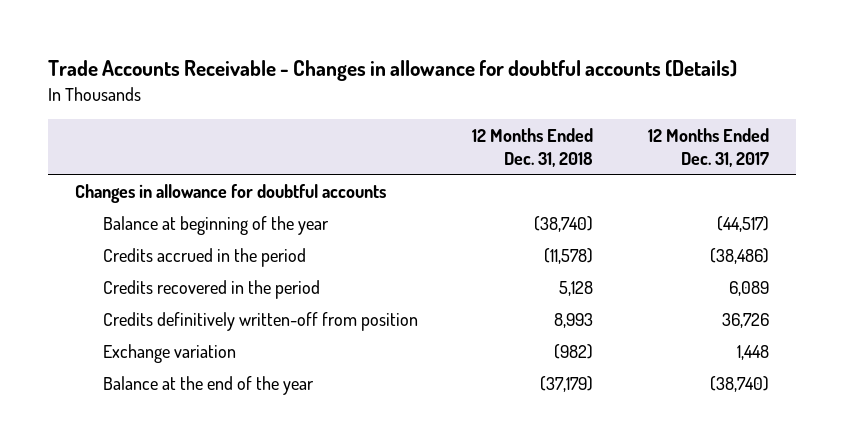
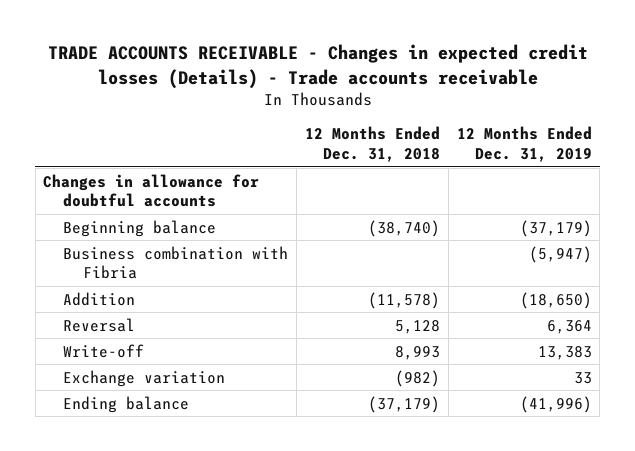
[47,59,737,81] Trade Accounts Receivable - Changes in allowance for doubtful accounts (Details) -> [47,44,588,89] TRADE ACCOUNTS RECEIVABLE - Changes in expected credit losses (Details) - Trade accounts receivable
[647,127,769,167] 12 Months Ended Dec. 31, 2017 -> none
none -> [456,126,592,163] 12 Months Ended Dec. 31, 2019
[102,215,329,235] Balance at beginning of the year -> [63,219,217,237] Beginning balance
none -> [63,245,289,280] Business combination with Fibria
[102,247,306,267] Credits accrued in the period -> [63,291,136,306] Addition
[102,279,320,299] Credits recovered in the period -> [63,317,136,332] Reversal
[102,311,418,331] Credits definitively written-off from position -> [63,343,145,358] Write-off
[102,375,314,395] Balance at the end of the year -> [63,395,190,413] Ending balance

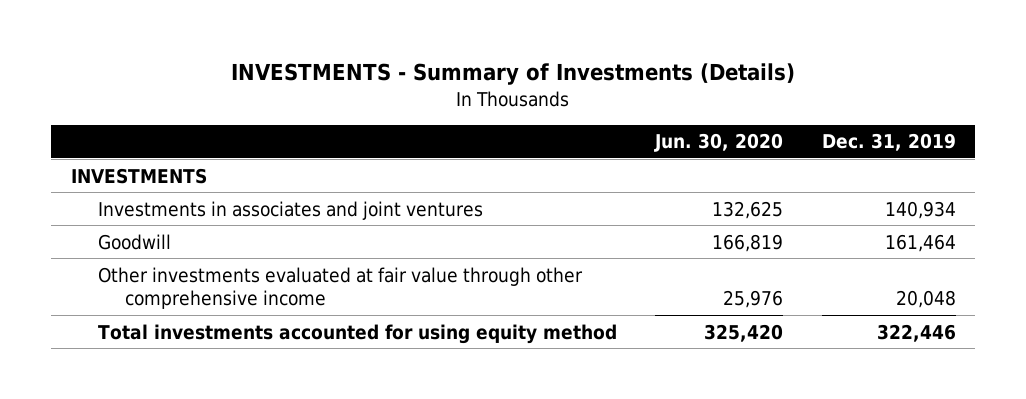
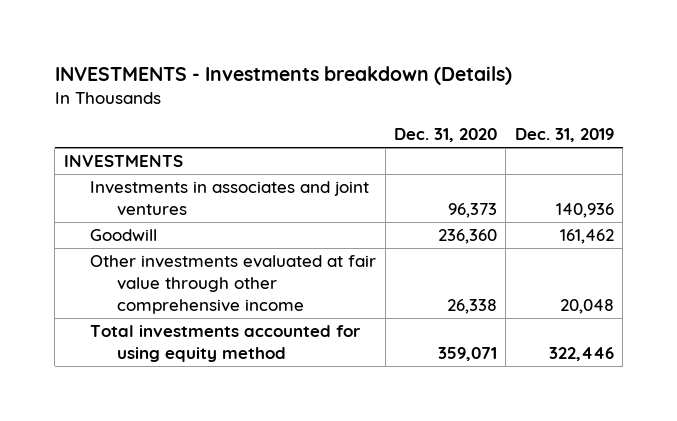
[231,63,796,86] INVESTMENTS - Summary of Investments (Details) -> [54,66,512,86] INVESTMENTS - Investments breakdown (Details)
[654,133,784,153] Jun. 30, 2020 -> none
none -> [394,128,498,143] Dec. 31, 2020
[884,200,956,219] 140,934 -> [555,203,614,219] 140,936
[884,233,956,252] 161,464 -> [559,229,614,245] 161,462

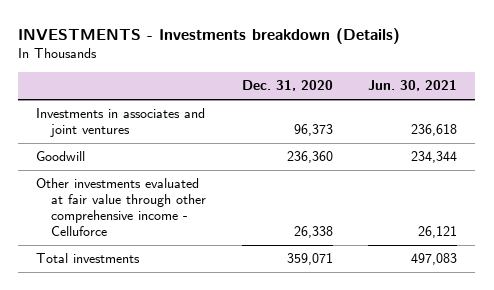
[514,128,614,143] Dec. 31, 2019 -> none
none -> [368,80,458,92] Jun. 30, 2021
[63,155,183,168] INVESTMENTS -> none
[90,255,377,315] Other investments evaluated at fair value through other comprehensive income -> [36,178,207,237] Other investments evaluated at fair value through other comprehensive income - Celluforce
[90,325,362,363] Total investments accounted for using equity method -> [36,253,141,264] Total investments

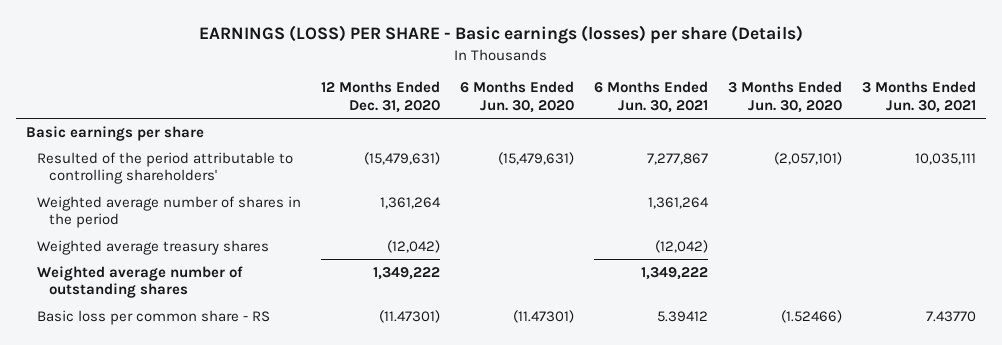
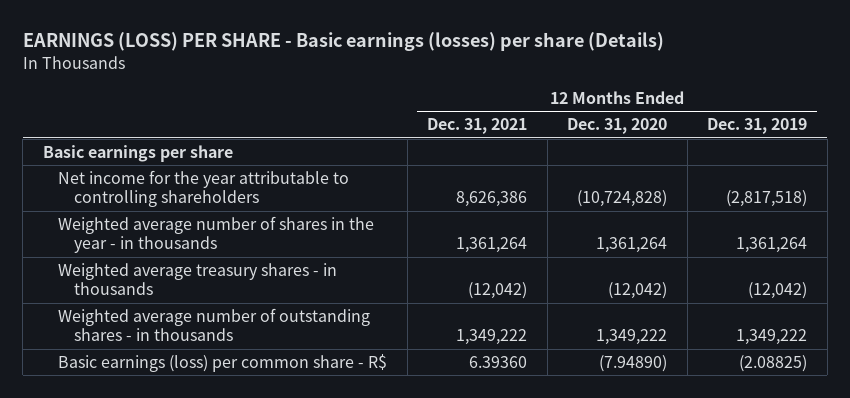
[460,81,575,114] 6 Months Ended Jun. 30, 2020 -> none
[593,81,708,114] 6 Months Ended Jun. 30, 2021 -> none
[727,81,842,114] 3 Months Ended Jun. 30, 2020 -> none
[861,81,976,114] 3 Months Ended Jun. 30, 2021 -> none
none -> [427,118,528,135] Dec. 31, 2021
none -> [707,118,808,135] Dec. 31, 2019
[37,151,294,185] Resulted of the period attributable to controlling shareholders' -> [58,170,350,208] Net income for the year attributable to controlling shareholders
[364,151,441,165] (15,479,631) -> [577,190,668,208] (10,724,828)
[37,195,302,229] Weighted average number of shares in the period -> [58,216,375,254] Weighted average number of shares in the year - in thousands
[37,239,270,255] Weighted average treasury shares -> [58,263,338,296] Weighted average treasury shares - in thousands
[37,265,244,299] Weighted average number of outstanding shares -> [58,308,371,342] Weighted average number of outstanding shares - in thousands
[37,309,271,325] Basic loss per common share - RS -> [58,354,388,373] Basic earnings (loss) per common share - R$
[379,309,441,323] (11.47301) -> [599,355,668,373] (7.94890)

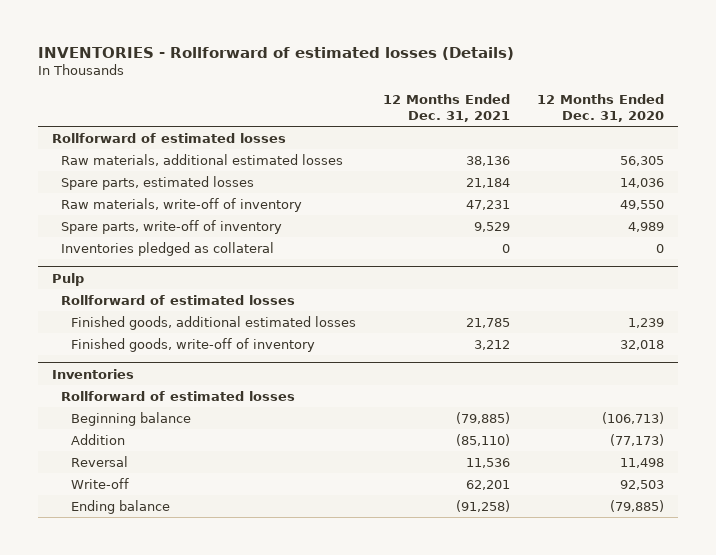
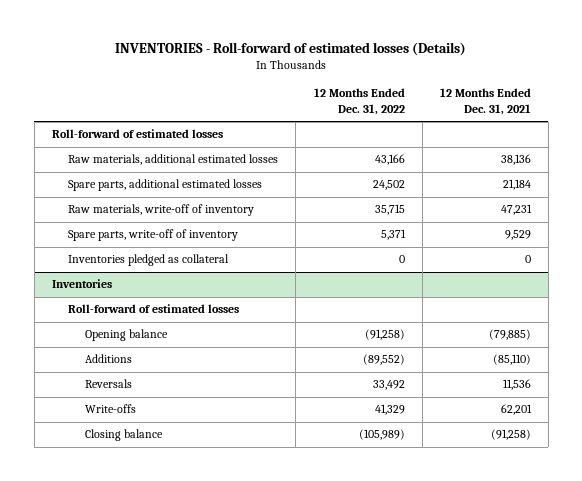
[38,47,515,61] INVENTORIES - Rollforward of estimated losses (Details) -> [115,41,467,56] INVENTORIES - Roll-forward of estimated losses (Details)
[537,94,665,122] 12 Months Ended Dec. 31, 2020 -> none
none -> [313,88,405,115] 12 Months Ended Dec. 31, 2022
[51,132,286,143] Rollforward of estimated losses -> [51,129,223,139] Roll-forward of estimated losses
[61,175,255,190] Spare parts, estimated losses -> [68,179,263,192] Spare parts, additional estimated losses
[51,272,84,286] Pulp -> none
[61,294,296,305] Rollforward of estimated losses -> none
[70,315,356,330] Finished goods, additional estimated losses -> none
[70,337,315,352] Finished goods, write-off of inventory -> none
[61,390,296,401] Rollforward of estimated losses -> [68,304,240,314] Roll-forward of estimated losses
[70,411,191,426] Beginning balance -> [85,329,169,342] Opening balance
[70,433,125,445] Addition -> [85,354,133,364] Additions
[70,455,128,467] Reversal -> [85,379,133,389] Reversals
[70,477,129,489] Write-off -> [85,404,137,414] Write-offs
[70,499,170,514] Ending balance -> [85,429,164,442] Closing balance

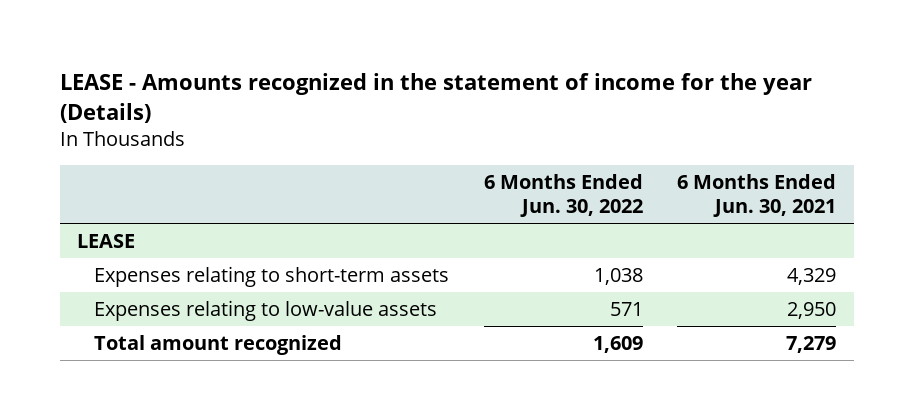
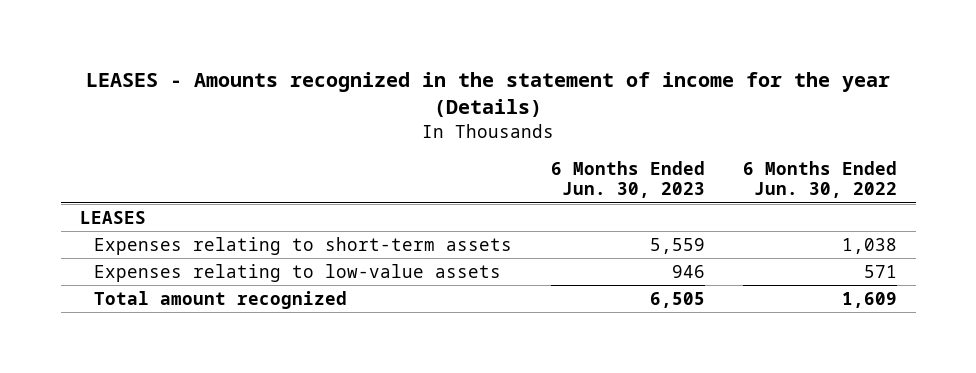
[59,72,812,123] LEASE - Amounts recognized in the statement of income for the year (Details) -> [86,72,891,118] LEASES - Amounts recognized in the statement of income for the year (Details)
[677,173,837,218] 6 Months Ended Jun. 30, 2021 -> none
none -> [550,160,705,199] 6 Months Ended Jun. 30, 2023
[77,233,136,248] LEASE -> [79,210,146,224] LEASES

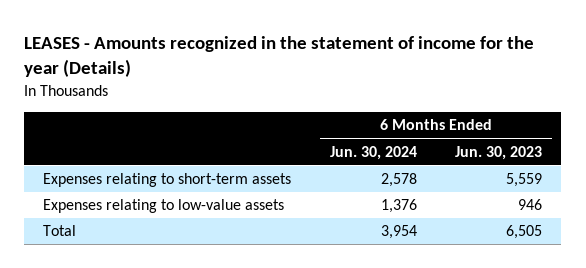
[742,160,897,199] 6 Months Ended Jun. 30, 2022 -> none
none -> [329,145,417,160] Jun. 30, 2024
[79,210,146,224] LEASES -> none
[94,290,348,309] Total amount recognized -> [43,225,77,237] Total

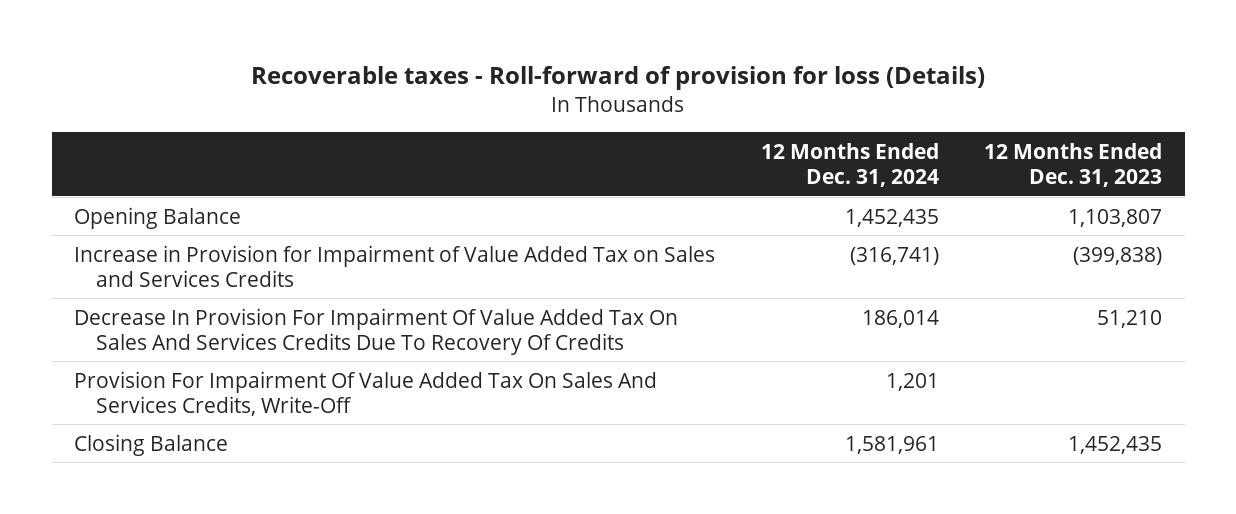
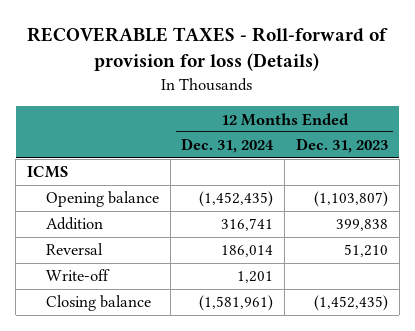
[251,65,986,90] Recoverable taxes - Roll-forward of provision for loss (Details) -> [27,27,389,72] RECOVERABLE TAXES - Roll-forward of provision for loss (Details)
[74,244,716,287] Increase in Provision for Impairment of Value Added Tax on Sales and Services Credits -> none
none -> [26,166,68,179] ICMS
[74,206,242,229] Opening Balance -> [46,191,160,208] Opening balance
[844,208,939,227] 1,452,435 -> [199,191,274,208] (1,452,435)
[1067,208,1162,227] 1,103,807 -> [313,191,388,208] (1,103,807)
none -> [46,217,104,231] Addition
[74,307,679,355] Decrease In Provision For Impairment Of Value Added Tax On Sales And Services Credits Due To Recovery Of Credits -> [46,243,104,256] Reversal
[74,370,658,416] Provision For Impairment Of Value Added Tax On Sales And Services Credits, Write-Off -> [46,269,111,282] Write-off
[74,433,229,456] Closing Balance -> [46,295,152,312] Closing balance
[844,435,939,454] 1,581,961 -> [199,295,274,312] (1,581,961)
[1067,435,1162,454] 1,452,435 -> [313,295,388,312] (1,452,435)

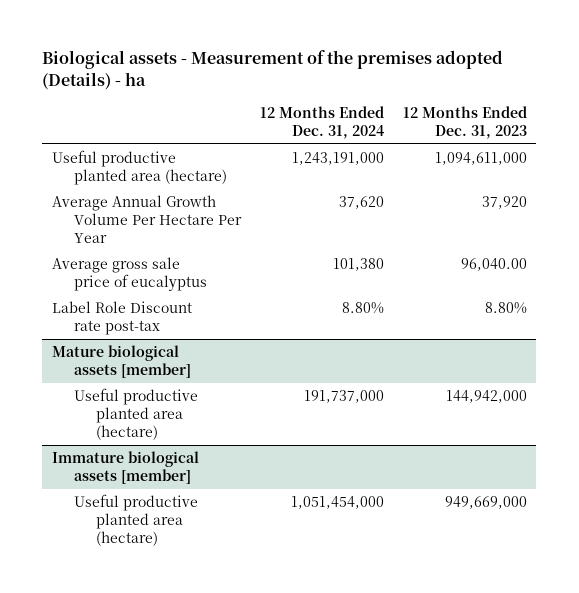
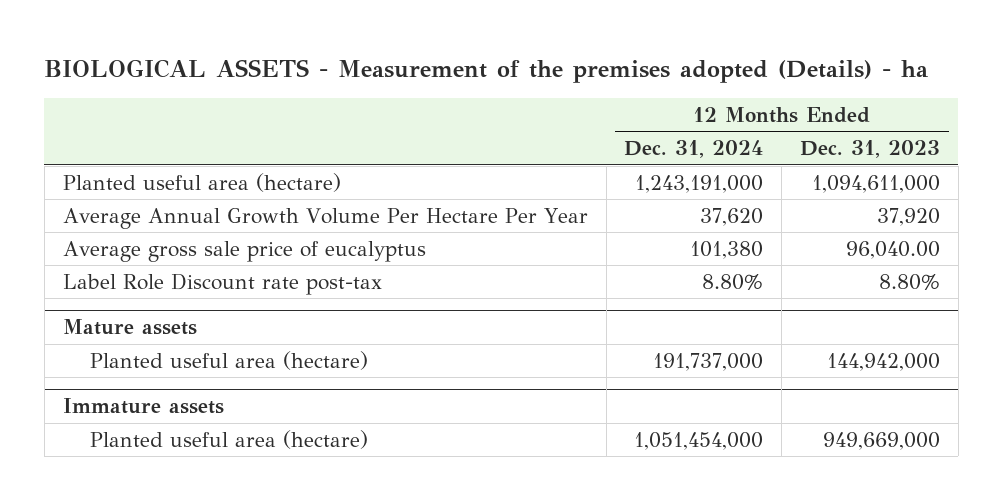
[42,50,504,90] Biological assets - Measurement of the premises adopted (Details) - ha -> [44,59,929,84] BIOLOGICAL ASSETS - Measurement of the premises adopted (Details) - ha
[51,150,228,186] Useful productive planted area (hectare) -> [62,172,341,192] Planted useful area (hectare)
[51,345,192,379] Mature biological assets [member] -> [62,319,197,336] Mature assets
[74,388,199,440] Useful productive planted area (hectare) -> [90,350,369,370] Planted useful area (hectare)
[51,451,199,485] Immature biological assets [member] -> [62,398,224,415] Immature assets
[74,494,199,546] Useful productive planted area (hectare) -> [90,429,369,449] Planted useful area (hectare)

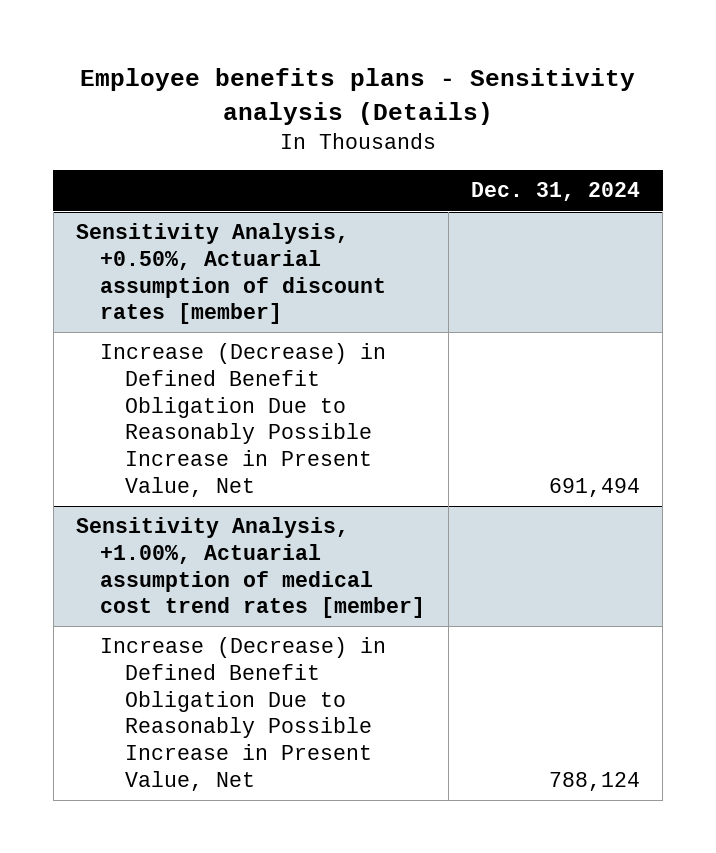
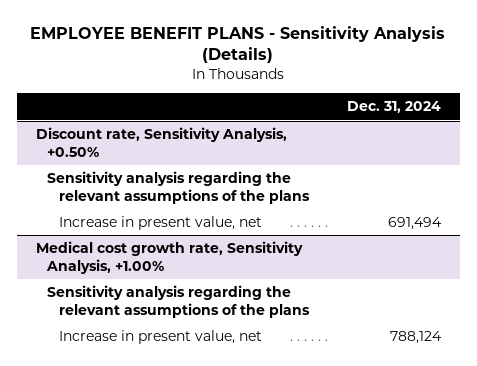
[79,68,635,125] Employee benefits plans - Sensitivity analysis (Details) -> [30,25,446,64] EMPLOYEE BENEFIT PLANS - Sensitivity Analysis (Details)
[75,223,387,325] Sensitivity Analysis, +0.50%, Actuarial assumption of discount rates [member] -> none
[75,517,426,619] Sensitivity Analysis, +1.00%, Actuarial assumption of medical cost trend rates [member] -> none
none -> [35,127,287,157] Discount rate, Sensitivity Analysis, +0.50%
none -> [47,171,310,204] Sensitivity analysis regarding the relevant assumptions of the plans
[100,343,387,497] Increase (Decrease) in Defined Benefit Obligation Due to Reasonably Possible Increase in Present Value, Net -> [58,216,262,231] Increase in present value, net
none -> [35,241,303,274] Medical cost growth rate, Sensitivity Analysis, +1.00%
none -> [47,285,310,318] Sensitivity analysis regarding the relevant assumptions of the plans
[100,637,387,791] Increase (Decrease) in Defined Benefit Obligation Due to Reasonably Possible Increase in Present Value, Net -> [58,330,262,345] Increase in present value, net

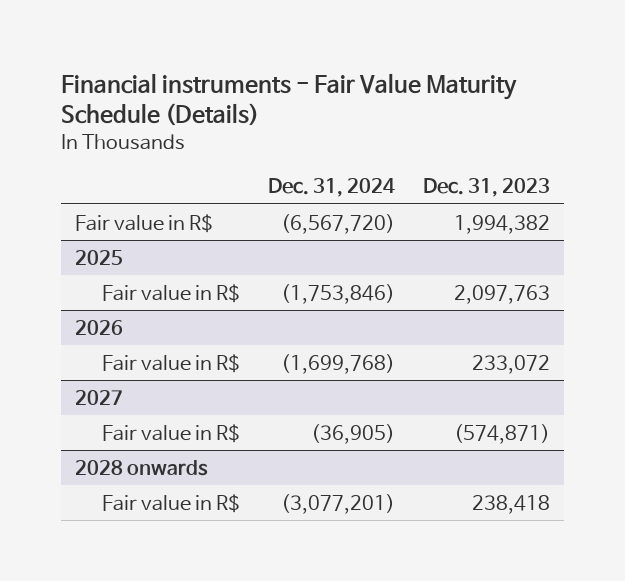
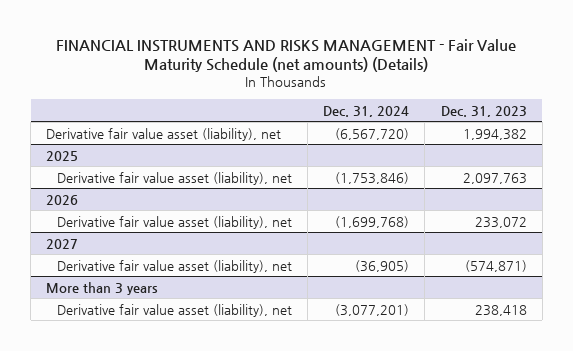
[61,72,518,127] Financial instruments - Fair Value Maturity Schedule (Details) -> [56,38,517,73] FINANCIAL INSTRUMENTS AND RISKS MANAGEMENT - Fair Value Maturity Schedule (net amounts) (Details)
[75,213,214,233] Fair value in R$ -> [46,127,282,141] Derivative fair value asset (liability), net
[101,283,240,303] Fair value in R$ -> [56,171,292,185] Derivative fair value asset (liability), net
[101,353,240,373] Fair value in R$ -> [56,215,292,229] Derivative fair value asset (liability), net
[101,423,240,443] Fair value in R$ -> [56,259,292,273] Derivative fair value asset (liability), net
[75,459,209,476] 2028 onwards -> [46,281,159,295] More than 3 years
[101,493,240,513] Fair value in R$ -> [56,303,292,317] Derivative fair value asset (liability), net

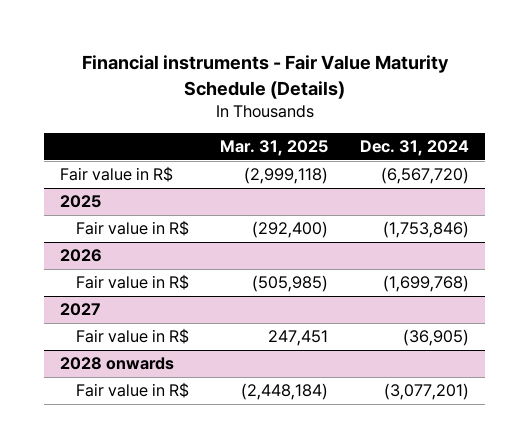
[56,38,517,73] FINANCIAL INSTRUMENTS AND RISKS MANAGEMENT - Fair Value Maturity Schedule (net amounts) (Details) -> [81,55,449,99] Financial instruments - Fair Value Maturity Schedule (Details)
[440,105,527,117] Dec. 31, 2023 -> none
none -> [220,140,329,157] Mar. 31, 2025
[46,127,282,141] Derivative fair value asset (liability), net -> [60,166,174,183] Fair value in R$
[56,171,292,185] Derivative fair value asset (liability), net -> [75,220,189,237] Fair value in R$
[56,215,292,229] Derivative fair value asset (liability), net -> [75,274,189,291] Fair value in R$
[56,259,292,273] Derivative fair value asset (liability), net -> [75,328,189,345] Fair value in R$
[46,281,159,295] More than 3 years -> [60,357,175,371] 2028 onwards
[56,303,292,317] Derivative fair value asset (liability), net -> [75,382,189,399] Fair value in R$

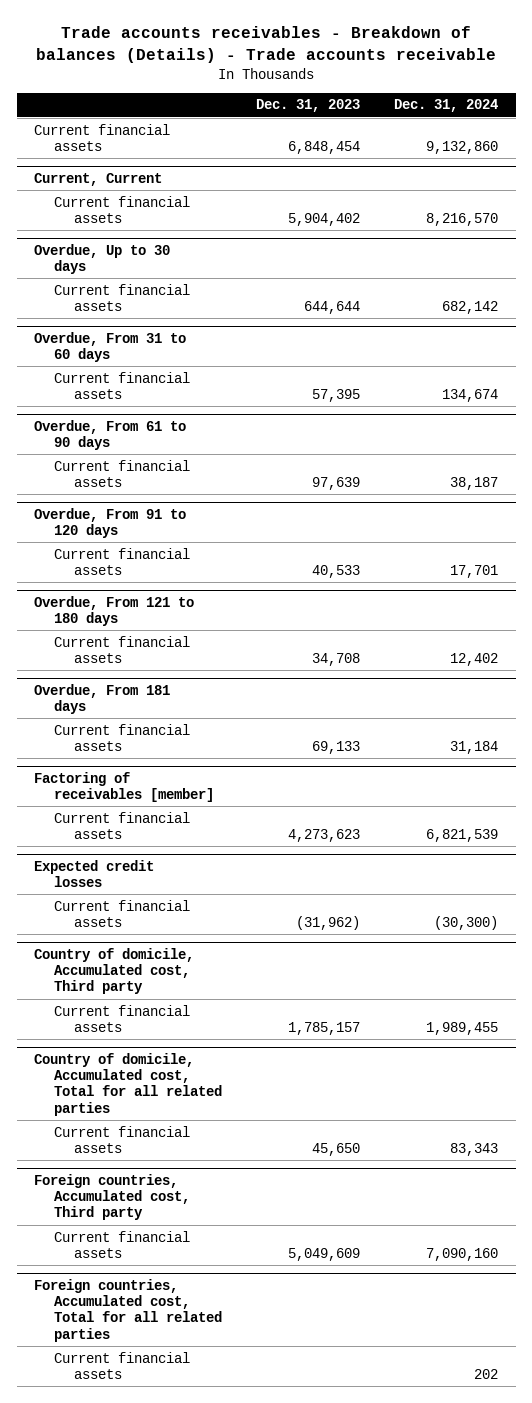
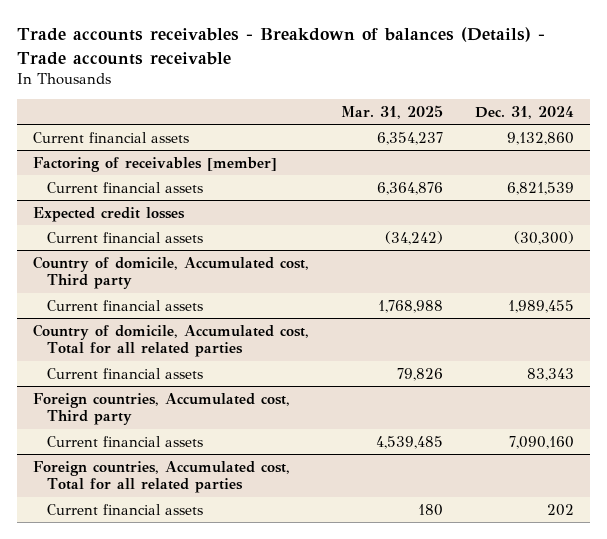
[256,99,361,113] Dec. 31, 2023 -> none
none -> [341,104,444,119] Mar. 31, 2025
[33,172,162,186] Current, Current -> none
[53,195,190,223] Current financial assets -> none
[33,243,170,275] Overdue, Up to 30 days -> none
[53,283,190,311] Current financial assets -> none
[33,331,186,363] Overdue, From 31 to 60 days -> none
[53,371,190,399] Current financial assets -> none
[33,419,186,451] Overdue, From 61 to 90 days -> none
[53,459,190,487] Current financial assets -> none
[33,507,186,539] Overdue, From 91 to 120 days -> none
[53,547,190,575] Current financial assets -> none
[33,595,194,627] Overdue, From 121 to 180 days -> none
[53,635,190,663] Current financial assets -> none
[33,683,170,715] Overdue, From 181 days -> none
[53,723,190,751] Current financial assets -> none

